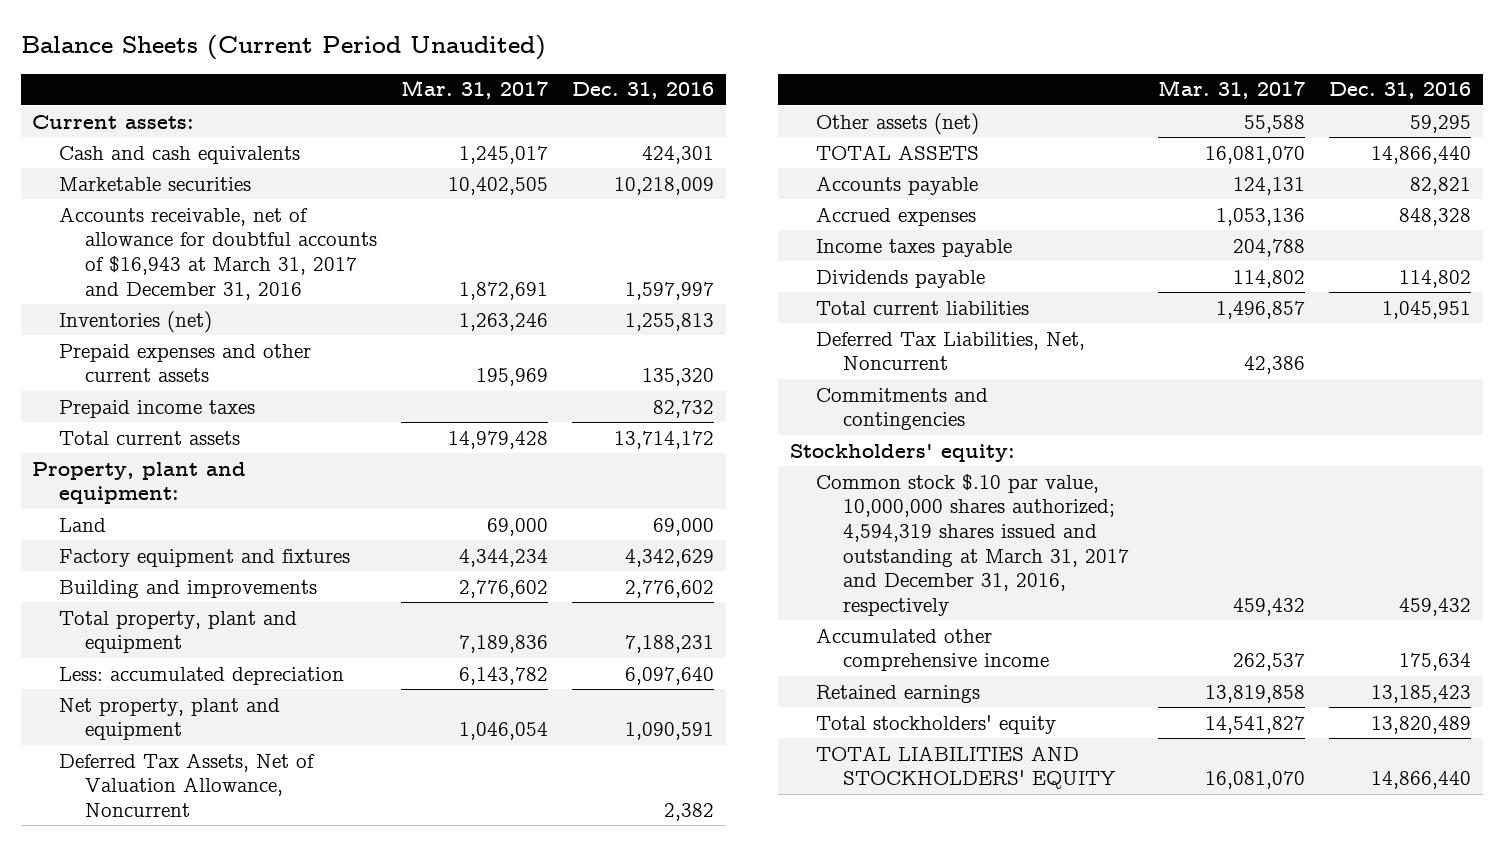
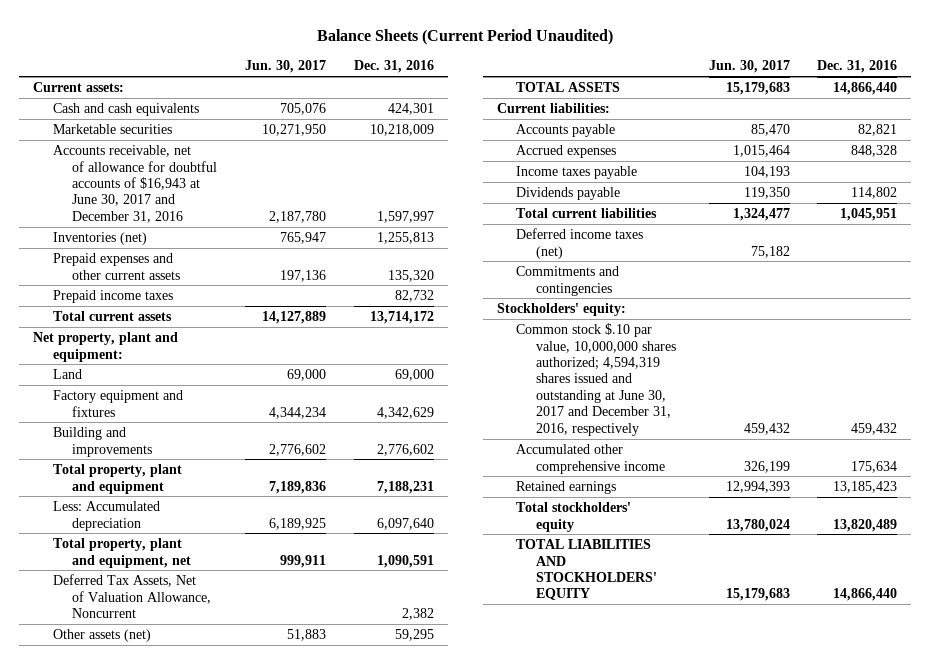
[401,80,549,100] Mar. 31, 2017 -> none
none -> [244,60,326,74] Jun. 30, 2017
[58,206,378,300] Accounts receivable, net of allowance for doubtful accounts of $16,943 at March 31, 2017 and December 31, 2016 -> [52,145,217,223] Accounts receivable, net of allowance for doubtful accounts of $16,943 at June 30, 2017 and December 31, 2016
[32,461,247,505] Property, plant and equipment: -> [33,332,179,362] Net property, plant and equipment:
[58,666,344,685] Less: accumulated depreciation -> [52,501,160,531] Less: Accumulated depreciation
[58,697,280,741] Net property, plant and equipment -> [52,538,191,568] Total property, plant and equipment, net
none -> [496,103,610,114] Current liabilities:
[816,331,1086,371] Deferred Tax Liabilities, Net, Noncurrent -> [516,228,644,259] Deferred income taxes (net)
[816,473,1129,616] Common stock $.10 par value, 10,000,000 shares authorized; 4,594,319 shares issued and outstanding at March 31, 2017 and December 31, 2016, respectively -> [516,323,676,436] Common stock $.10 par value, 10,000,000 shares authorized; 4,594,319 shares issued and outstanding at June 30, 2017 and December 31, 2016, respectively

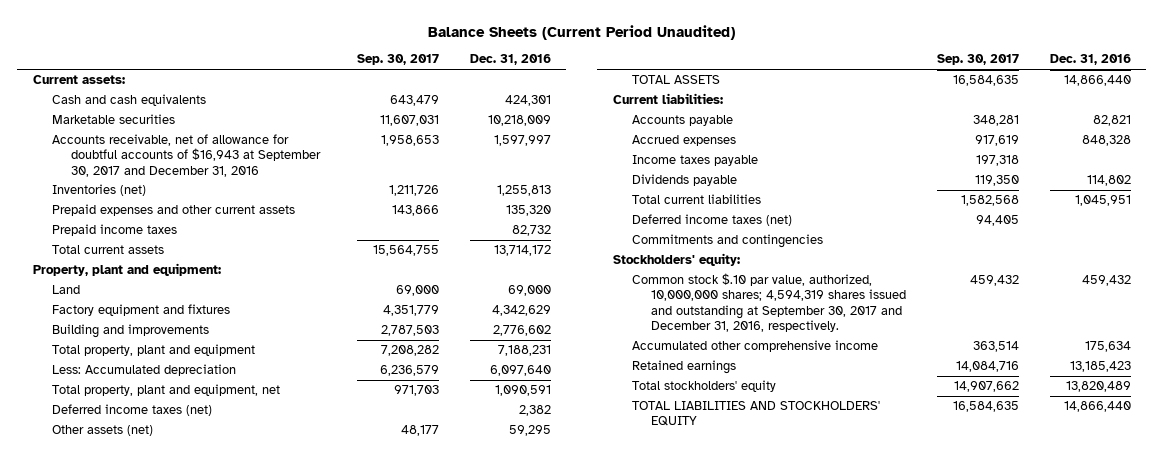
[244,60,326,74] Jun. 30, 2017 -> none
none -> [356,54,439,66] Sep. 30, 2017
[52,145,217,223] Accounts receivable, net of allowance for doubtful accounts of $16,943 at June 30, 2017 and December 31, 2016 -> [51,134,322,177] Accounts receivable, net of allowance for doubtful accounts of $16,943 at September 30, 2017 and December 31, 2016
[33,332,179,362] Net property, plant and equipment: -> [32,263,221,277] Property, plant and equipment:
[52,574,211,619] Deferred Tax Assets, Net of Valuation Allowance, Noncurrent -> [51,404,212,417] Deferred income taxes (net)
[516,323,676,436] Common stock $.10 par value, 10,000,000 shares authorized; 4,594,319 shares issued and outstanding at June 30, 2017 and December 31, 2016, respectively -> [632,273,907,333] Common stock $.10 par value, authorized, 10,000,000 shares; 4,594,319 shares issued and outstanding at September 30, 2017 and December 31, 2016, respectively.

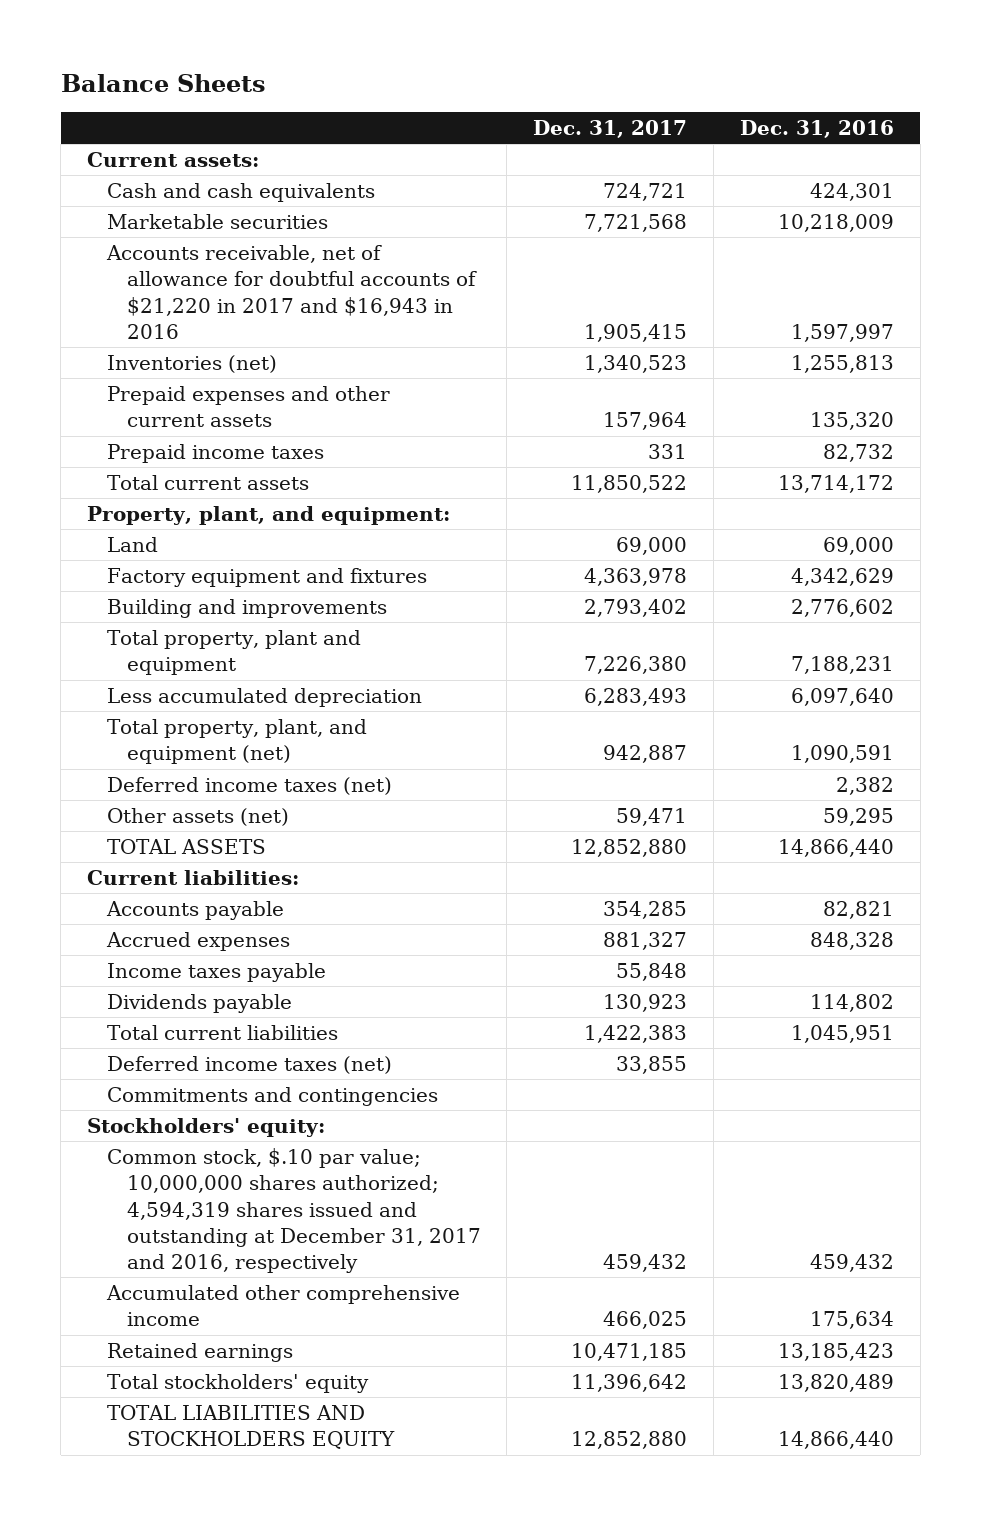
[427,24,735,40] Balance Sheets (Current Period Unaudited) -> [60,73,266,92] Balance Sheets
[356,54,439,66] Sep. 30, 2017 -> none
none -> [533,120,688,139] Dec. 31, 2017
[51,134,322,177] Accounts receivable, net of allowance for doubtful accounts of $16,943 at September 30, 2017 and December 31, 2016 -> [105,245,477,339] Accounts receivable, net of allowance for doubtful accounts of $21,220 in 2017 and $16,943 in 2016
[32,263,221,277] Property, plant and equipment: -> [86,506,450,526] Property, plant, and equipment:
[51,364,236,377] Less: Accumulated depreciation -> [106,688,422,708] Less accumulated depreciation
[51,384,280,397] Total property, plant and equipment, net -> [106,719,367,765] Total property, plant, and equipment (net)
[632,273,907,333] Common stock $.10 par value, authorized, 10,000,000 shares; 4,594,319 shares issued and outstanding at September 30, 2017 and December 31, 2016, respectively. -> [106,1148,481,1274] Common stock, $.10 par value; 10,000,000 shares authorized; 4,594,319 shares issued and outstanding at December 31, 2017 and 2016, respectively
[632,401,881,427] TOTAL LIABILITIES AND STOCKHOLDERS' EQUITY -> [106,1405,395,1450] TOTAL LIABILITIES AND STOCKHOLDERS EQUITY

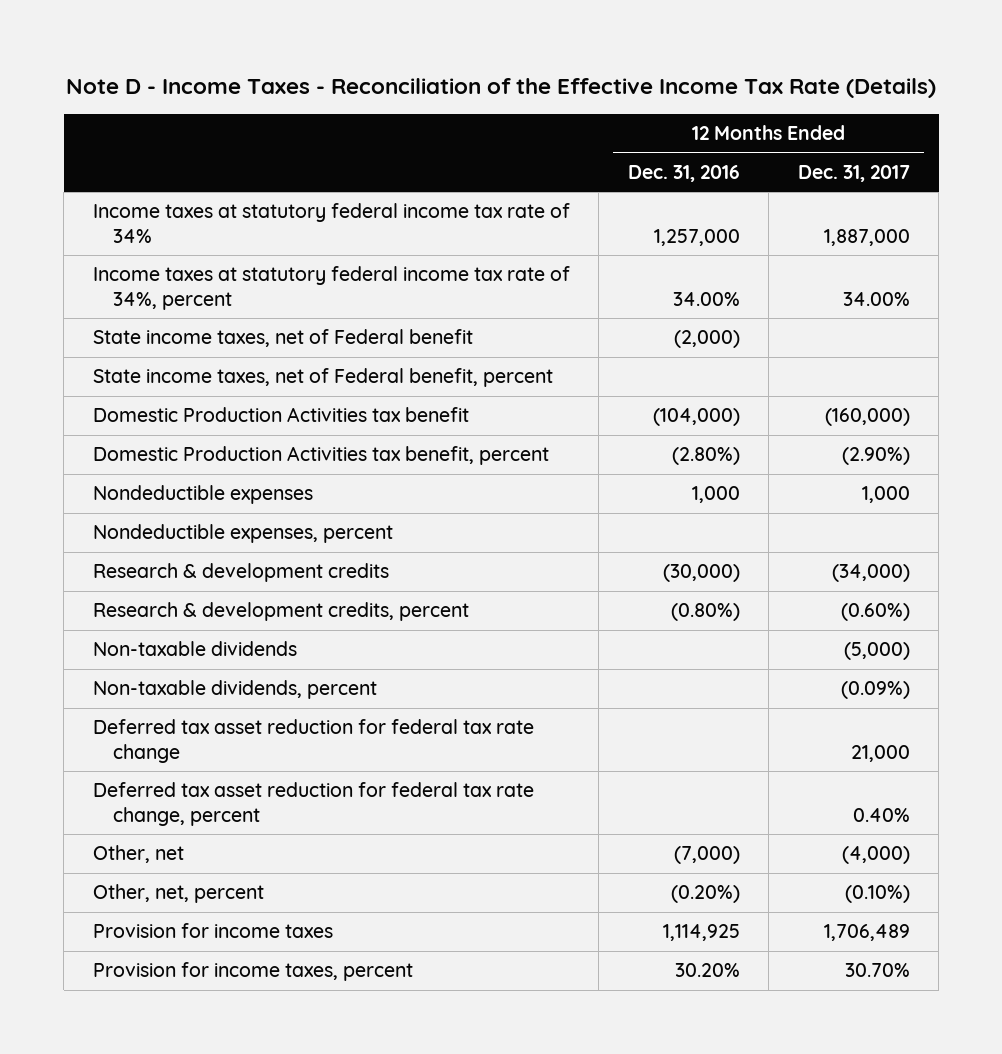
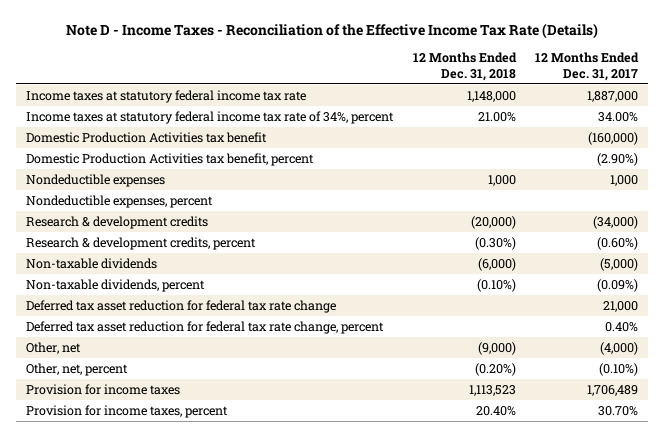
[627,164,740,182] Dec. 31, 2016 -> none
none -> [412,52,517,81] 12 Months Ended Dec. 31, 2018
[92,203,570,244] Income taxes at statutory federal income tax rate of 34% -> [26,89,307,103] Income taxes at statutory federal income tax rate
[92,329,473,348] State income taxes, net of Federal benefit -> none
[92,368,553,388] State income taxes, net of Federal benefit, percent -> none

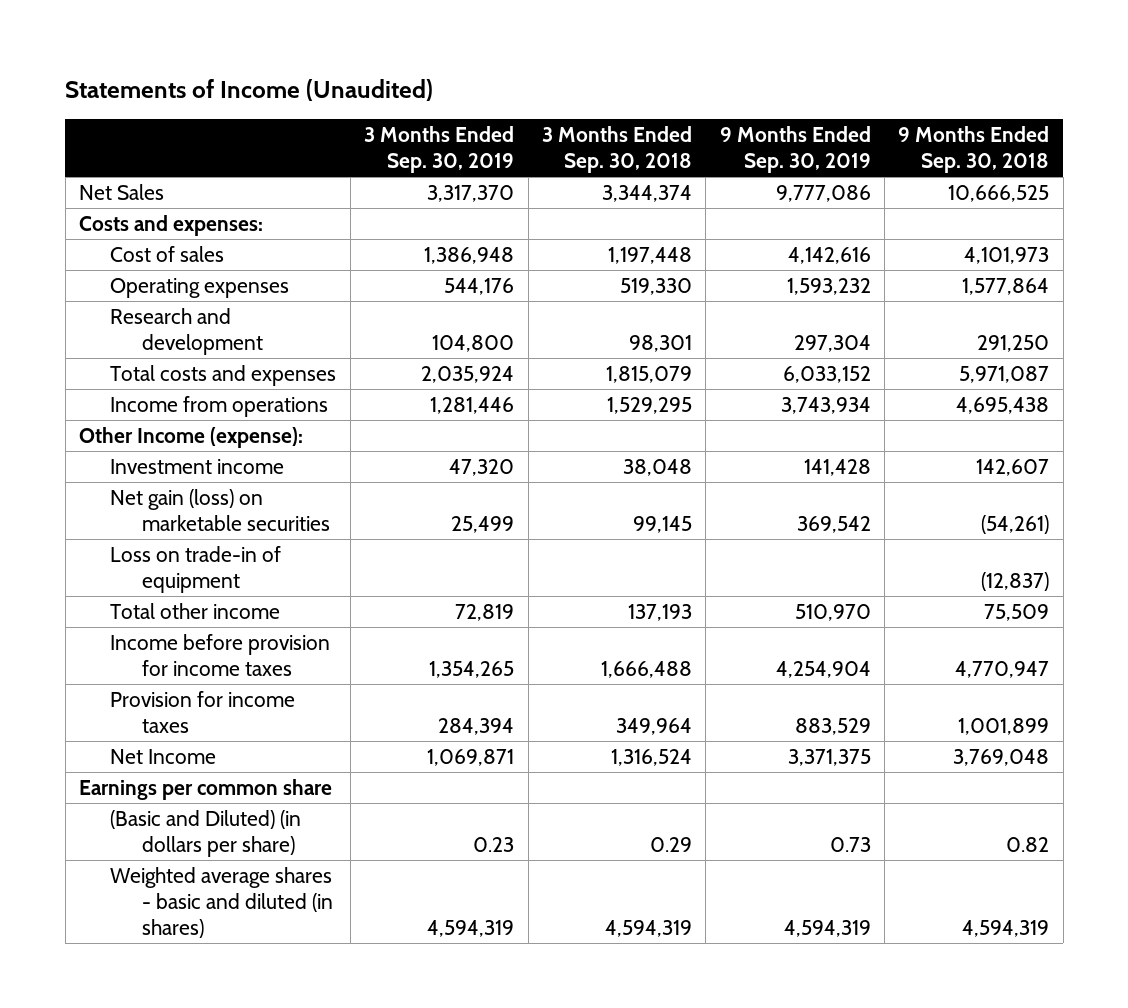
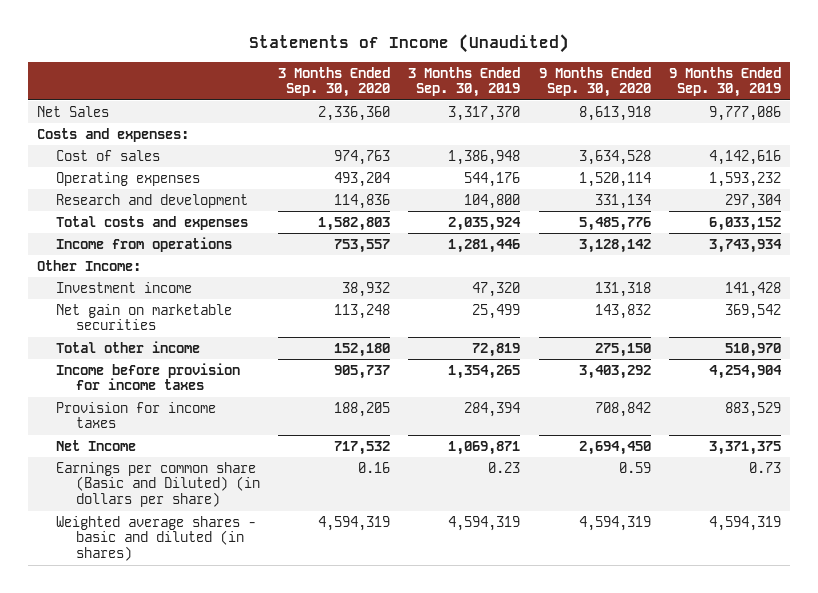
[541,125,692,173] 3 Months Ended Sep. 30, 2018 -> none
[898,125,1050,173] 9 Months Ended Sep. 30, 2018 -> none
none -> [278,66,391,98] 3 Months Ended Sep. 30, 2020
none -> [538,66,651,98] 9 Months Ended Sep. 30, 2020
[78,426,303,448] Other Income (expense): -> [36,259,141,271] Other Income:
[110,545,282,593] Loss on trade-in of equipment -> none
[110,488,330,531] Net gain (loss) on marketable securities -> [56,303,233,331] Net gain on marketable securities
[78,778,332,800] Earnings per common share -> none
[110,809,302,857] (Basic and Diluted) (in dollars per share) -> [56,461,260,508] Earnings per common share (Basic and Diluted) (in dollars per share)

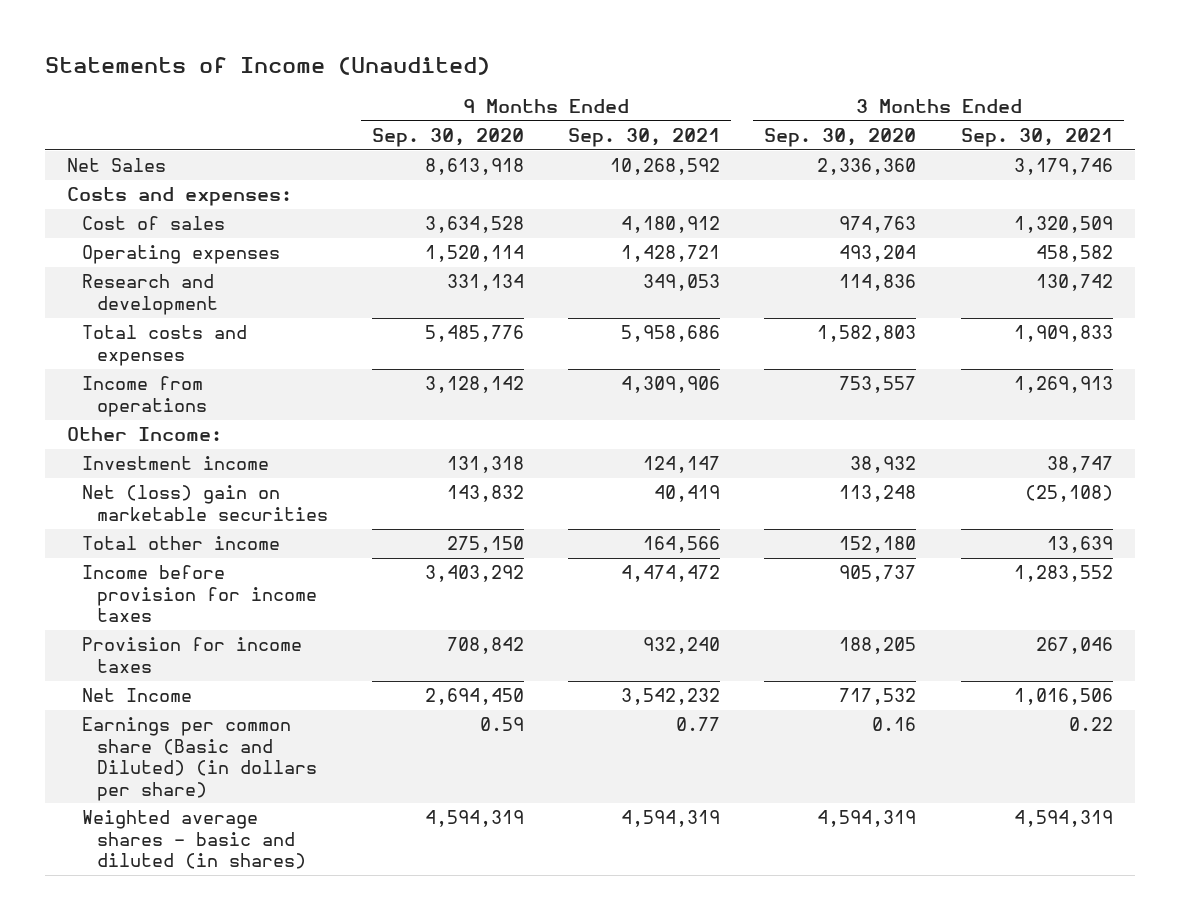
[408,66,521,98] 3 Months Ended Sep. 30, 2019 -> none
[669,66,782,98] 9 Months Ended Sep. 30, 2019 -> none
none -> [568,127,721,147] Sep. 30, 2021
none -> [960,127,1113,147] Sep. 30, 2021
[56,303,233,331] Net gain on marketable securities -> [82,485,329,521] Net (loss) gain on marketable securities

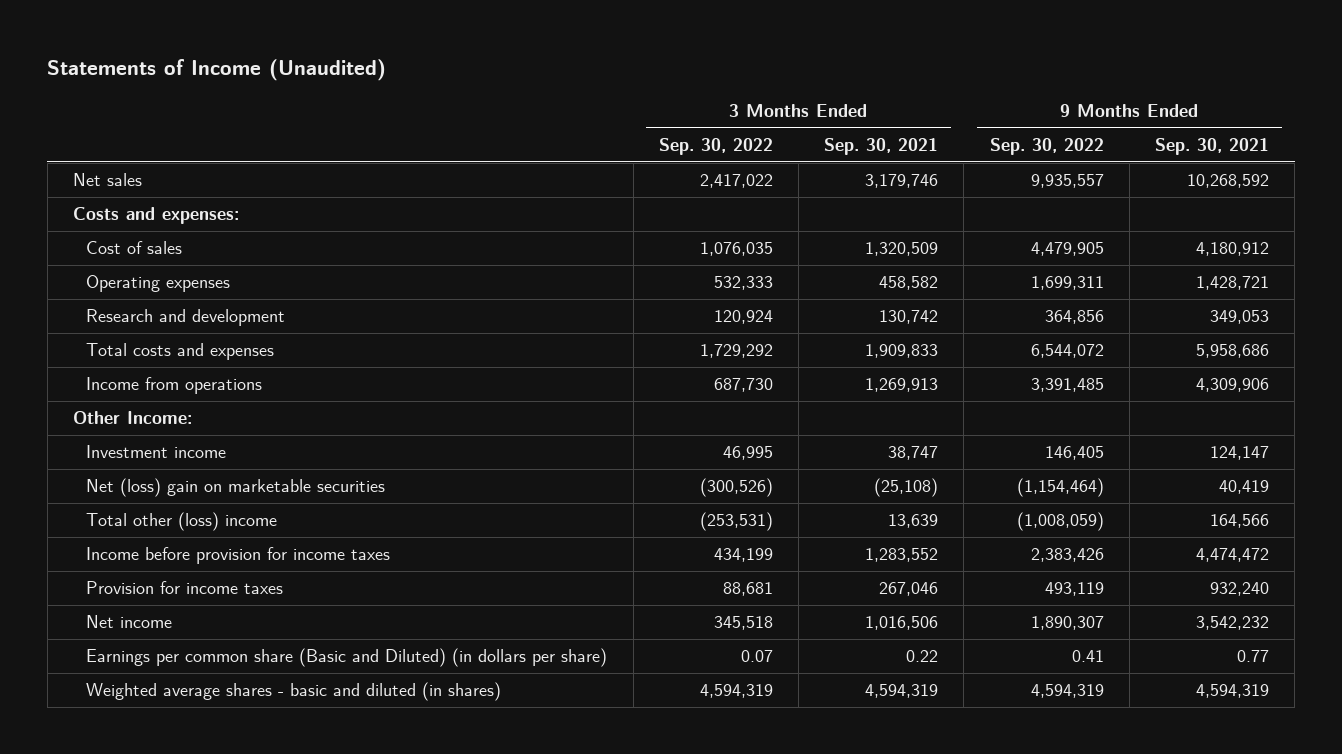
[372,127,525,147] Sep. 30, 2020 -> none
[764,127,917,147] Sep. 30, 2020 -> none
none -> [658,137,773,155] Sep. 30, 2022
none -> [989,137,1104,155] Sep. 30, 2022
[66,158,166,173] Net Sales -> [73,173,143,187] Net sales
[82,536,281,551] Total other income -> [86,512,278,532] Total other (loss) income
[82,688,193,703] Net Income -> [86,615,173,629] Net income

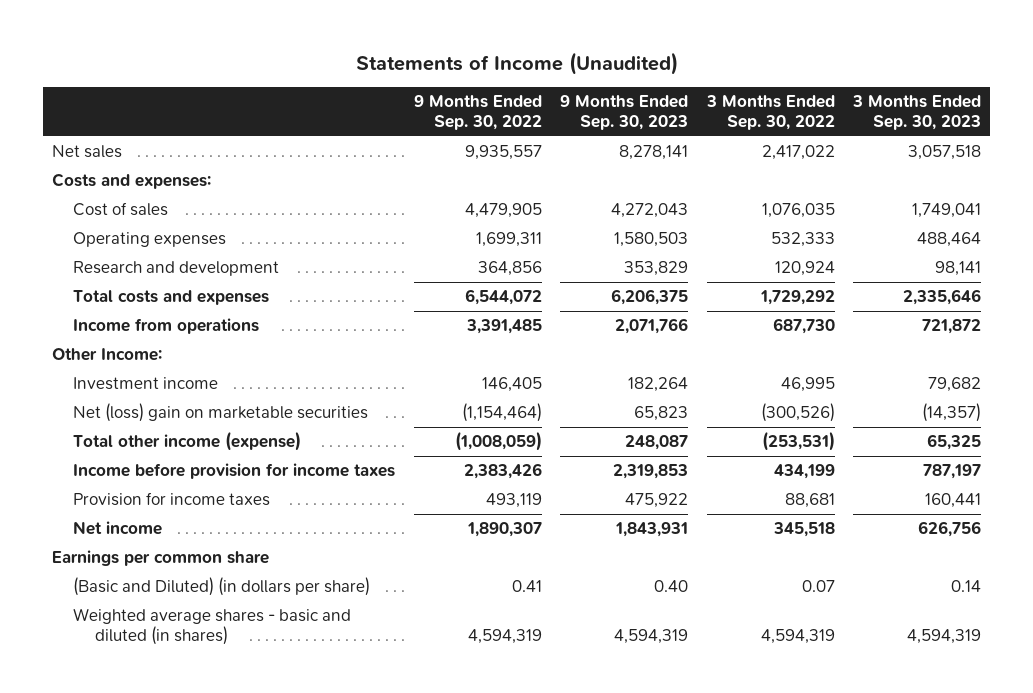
[824,137,939,155] Sep. 30, 2021 -> none
[1154,137,1269,155] Sep. 30, 2021 -> none
none -> [560,94,689,131] 9 Months Ended Sep. 30, 2023
none -> [852,94,982,131] 3 Months Ended Sep. 30, 2023
[86,512,278,532] Total other (loss) income -> [73,431,302,452] Total other income (expense)
none -> [52,550,270,567] Earnings per common share
[86,648,608,668] Earnings per common share (Basic and Diluted) (in dollars per share) -> [73,577,371,597] (Basic and Diluted) (in dollars per share)

